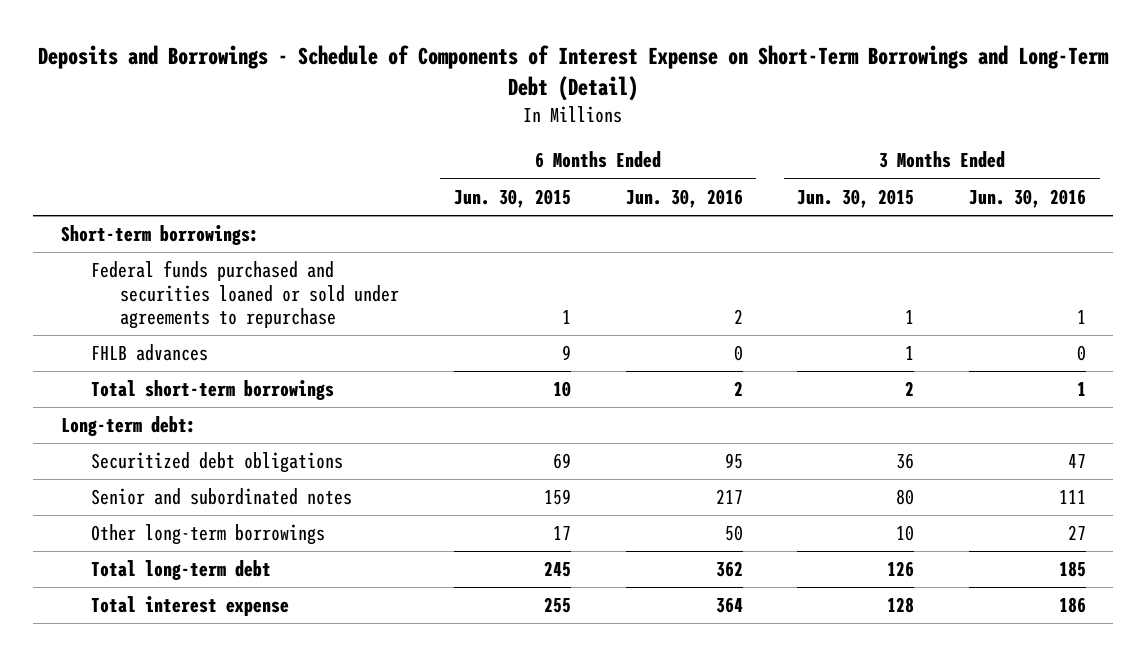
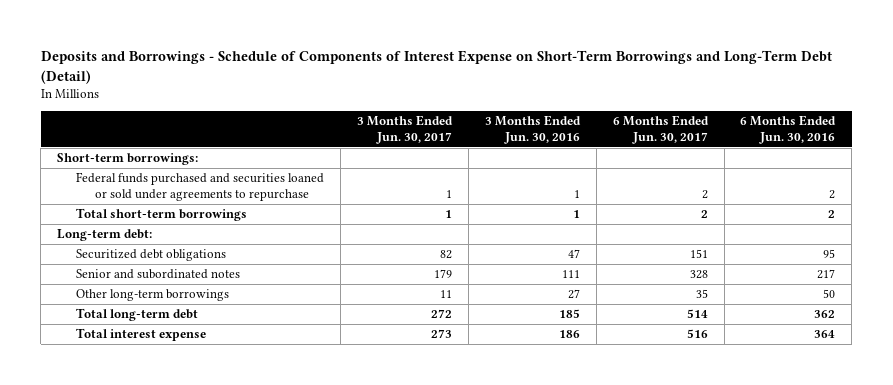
[453,188,571,208] Jun. 30, 2015 -> none
[797,188,915,208] Jun. 30, 2015 -> none
none -> [357,114,454,145] 3 Months Ended Jun. 30, 2017
none -> [612,114,709,145] 6 Months Ended Jun. 30, 2017
[90,344,208,362] FHLB advances -> none

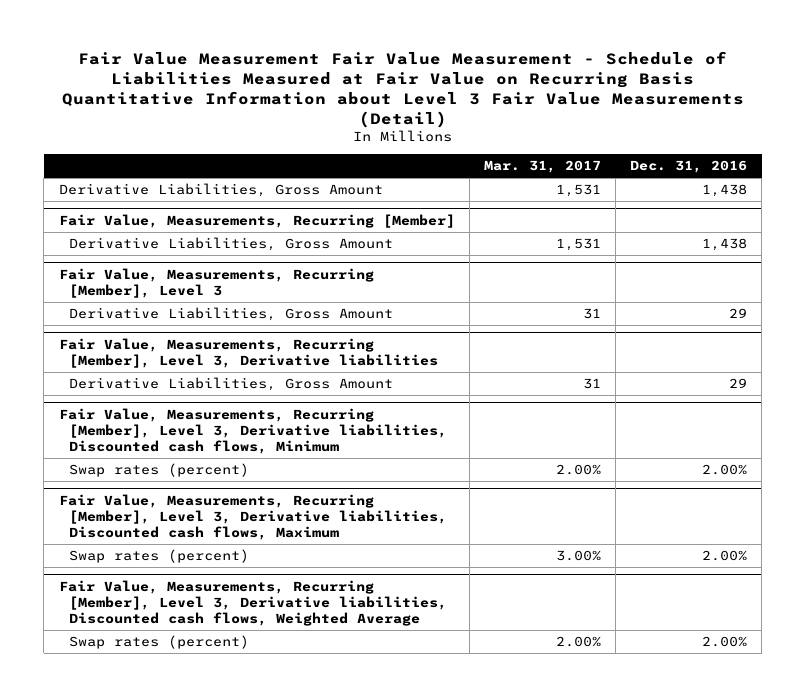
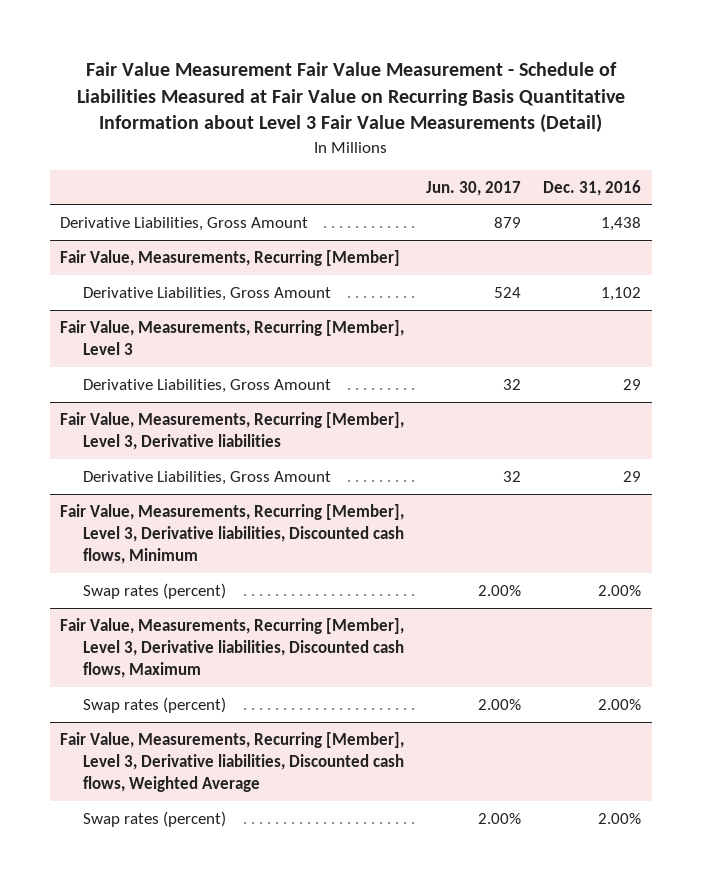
[483,159,601,173] Mar. 31, 2017 -> none
none -> [426,180,522,196] Jun. 30, 2017
[702,238,748,252] 1,438 -> [600,286,641,301] 1,102

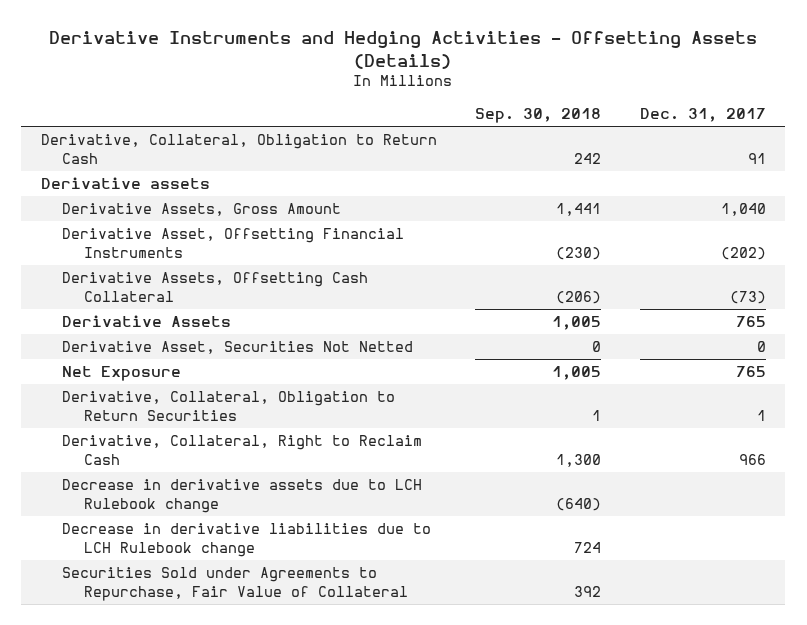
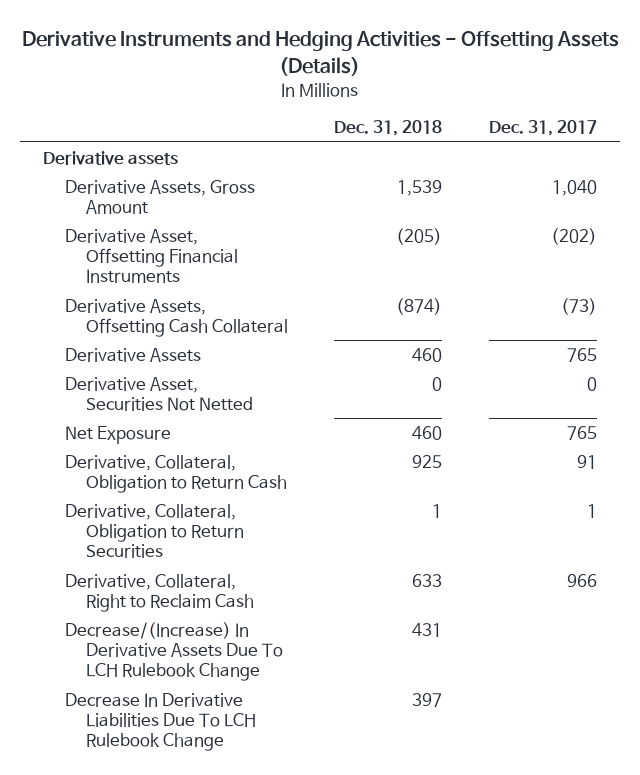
[475,107,602,123] Sep. 30, 2018 -> none
none -> [334,120,443,137] Dec. 31, 2018
[40,134,437,165] Derivative, Collateral, Obligation to Return Cash -> [64,454,287,493] Derivative, Collateral, Obligation to Return Cash
[62,567,408,602] Securities Sold under Agreements to Repurchase, Fair Value of Collateral -> none
[62,479,423,514] Decrease in derivative assets due to LCH Rulebook change -> [64,621,283,682] Decrease/(Increase) In Derivative Assets Due To LCH Rulebook Change
[62,523,432,558] Decrease in derivative liabilities due to LCH Rulebook change -> [64,692,256,752] Decrease In Derivative Liabilities Due To LCH Rulebook Change

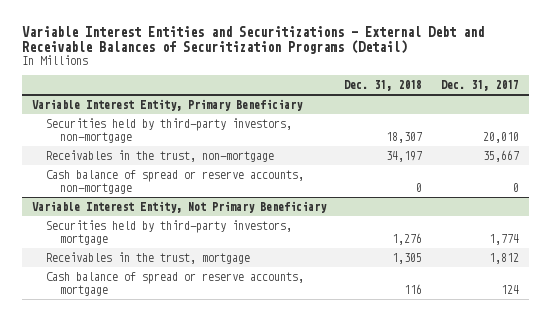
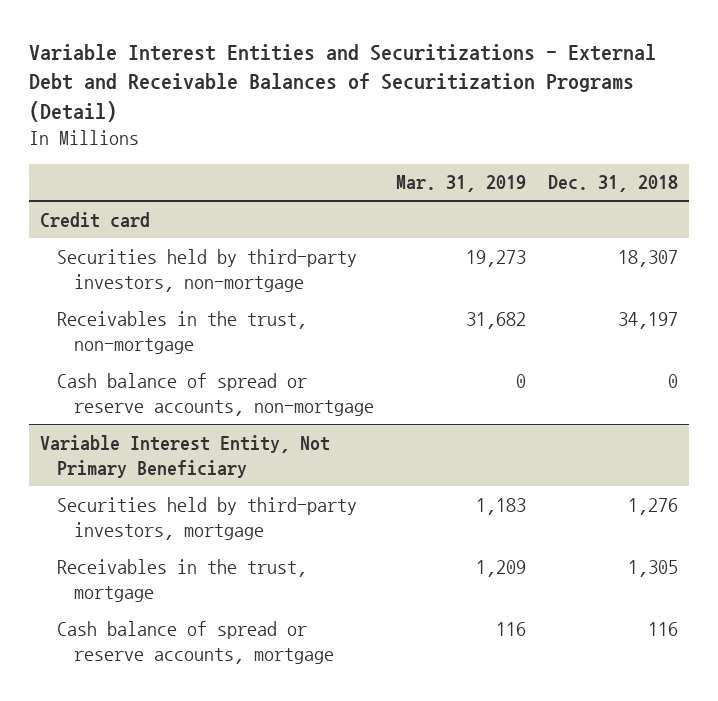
[441,80,520,92] Dec. 31, 2017 -> none
none -> [395,175,526,193] Mar. 31, 2019
[31,99,303,112] Variable Interest Entity, Primary Beneficiary -> [39,211,150,228] Credit card

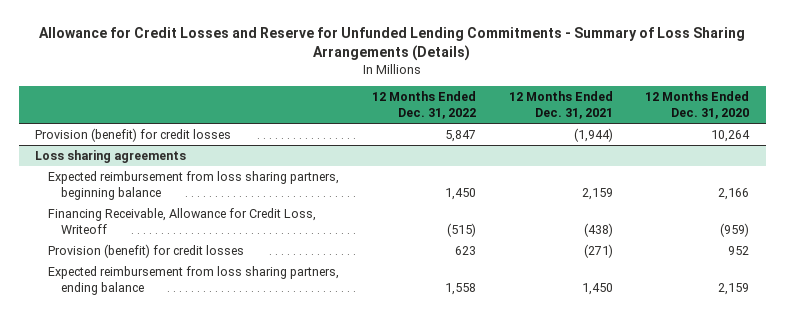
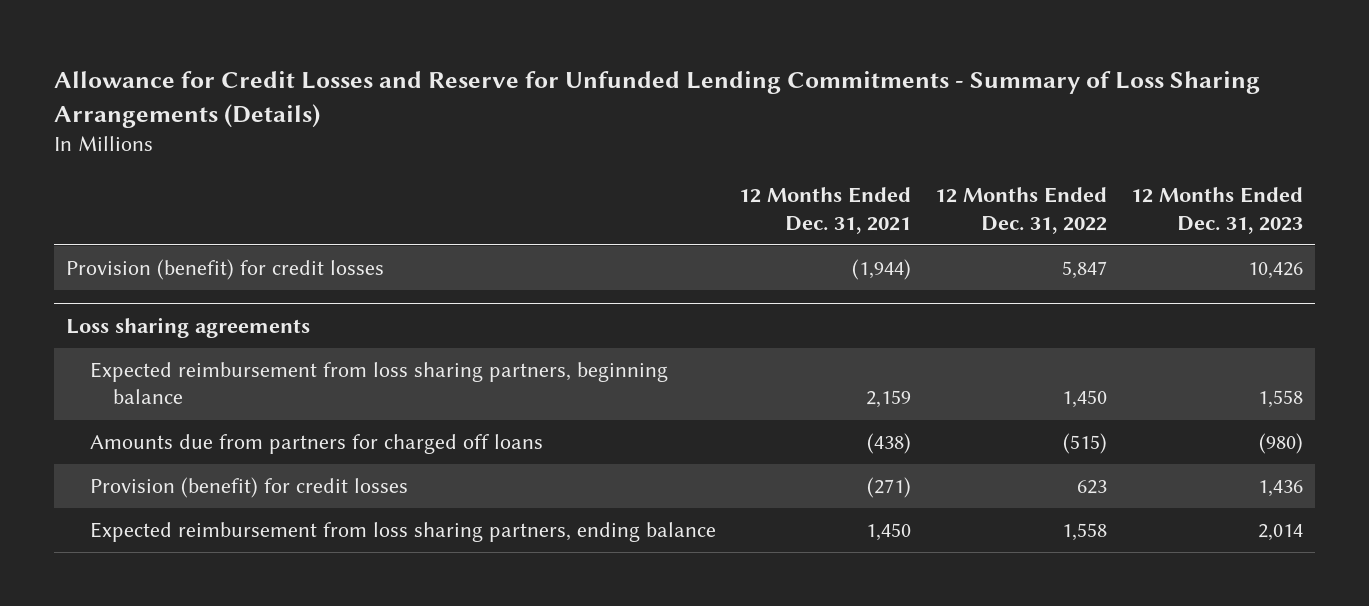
[645,91,750,120] 12 Months Ended Dec. 31, 2020 -> none
none -> [1130,187,1303,234] 12 Months Ended Dec. 31, 2023
[48,207,317,234] Financing Receivable, Allowance for Credit Loss, Writeoff -> [89,434,543,455] Amounts due from partners for charged off loans

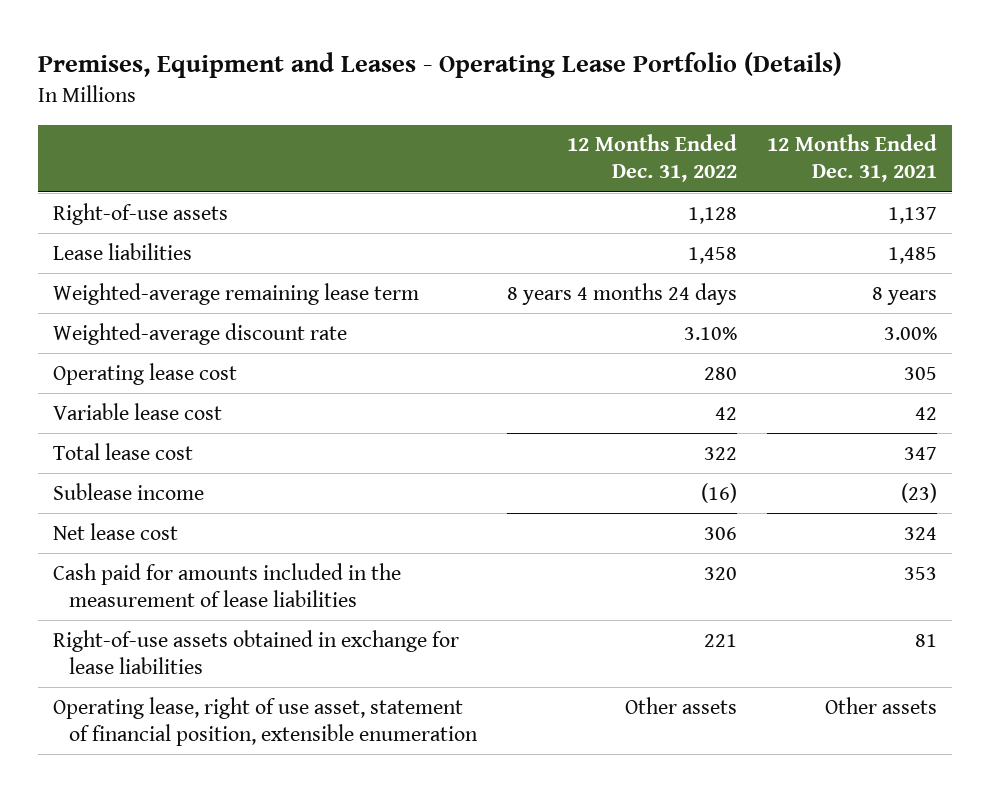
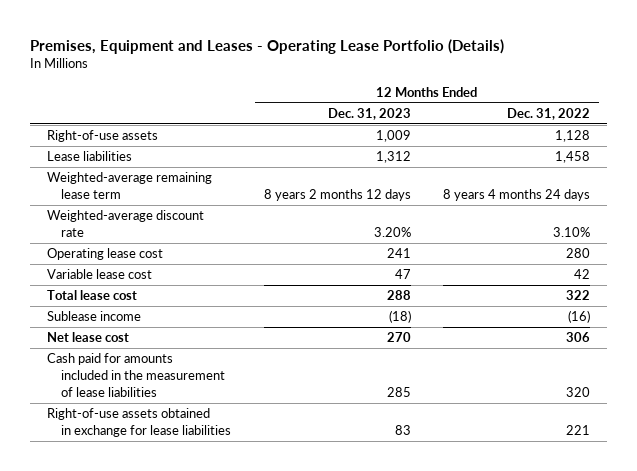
[767,134,938,183] 12 Months Ended Dec. 31, 2021 -> none
none -> [327,107,411,120] Dec. 31, 2023
[52,696,479,746] Operating lease, right of use asset, statement of financial position, extensible enumeration -> none

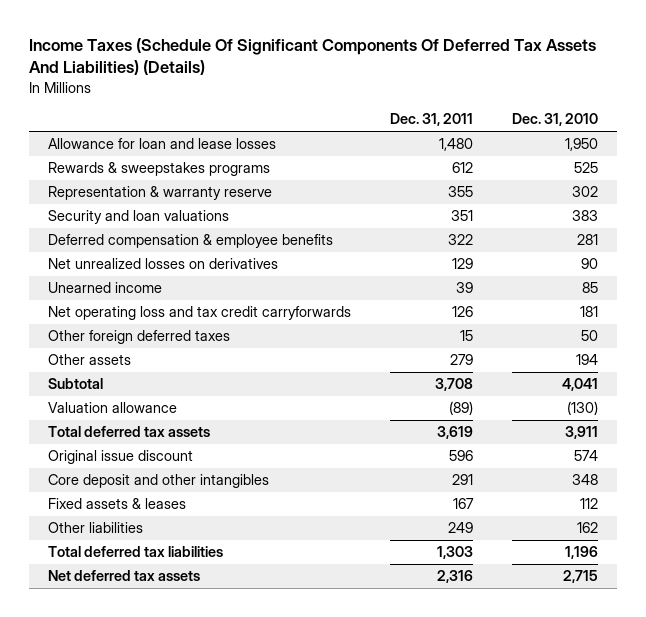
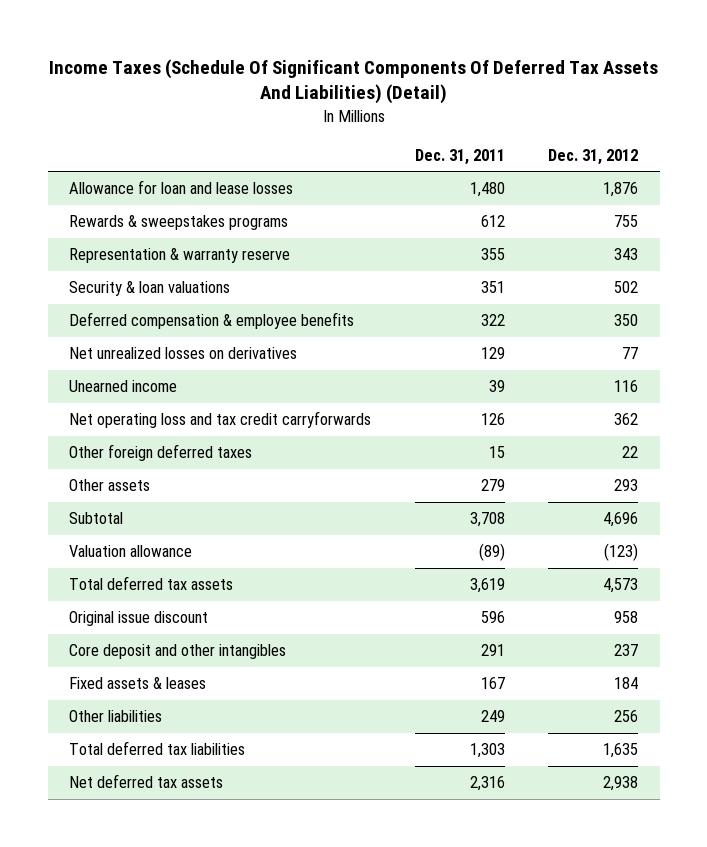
[28,38,596,76] Income Taxes (Schedule Of Significant Components Of Deferred Tax Assets And Liabilities) (Details) -> [48,58,658,105] Income Taxes (Schedule Of Significant Components Of Deferred Tax Assets And Liabilities) (Detail)
[511,113,598,127] Dec. 31, 2010 -> none
none -> [548,149,639,166] Dec. 31, 2012
[48,210,230,225] Security and loan valuations -> [69,281,231,297] Security & loan valuations

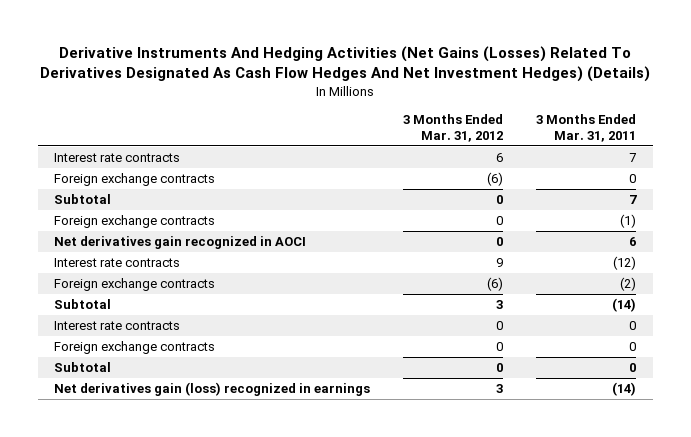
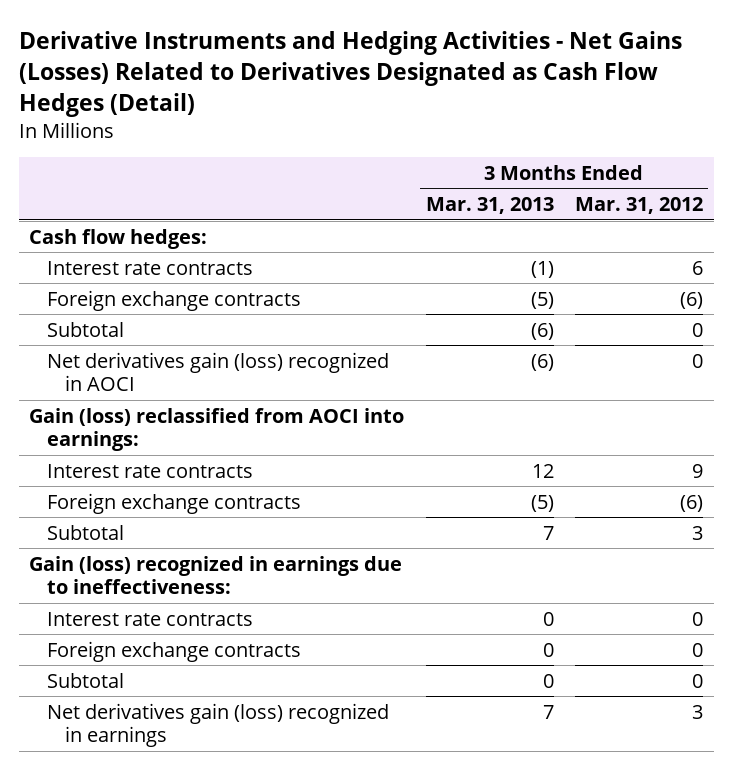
[40,46,651,83] Derivative Instruments And Hedging Activities (Net Gains (Losses) Related To Derivatives Designated As Cash Flow Hedges And Net Investment Hedges) (Details) -> [18,31,682,117] Derivative Instruments and Hedging Activities - Net Gains (Losses) Related to Derivatives Designated as Cash Flow Hedges (Detail)
[536,113,637,142] 3 Months Ended Mar. 31, 2011 -> none
none -> [425,197,554,215] Mar. 31, 2013
none -> [29,228,208,249] Cash flow hedges:
[54,215,216,229] Foreign exchange contracts -> none
[54,236,307,250] Net derivatives gain recognized in AOCI -> [47,351,390,392] Net derivatives gain (loss) recognized in AOCI
none -> [29,407,405,452] Gain (loss) reclassified from AOCI into earnings:
none -> [29,555,403,595] Gain (loss) recognized in earnings due to ineffectiveness:

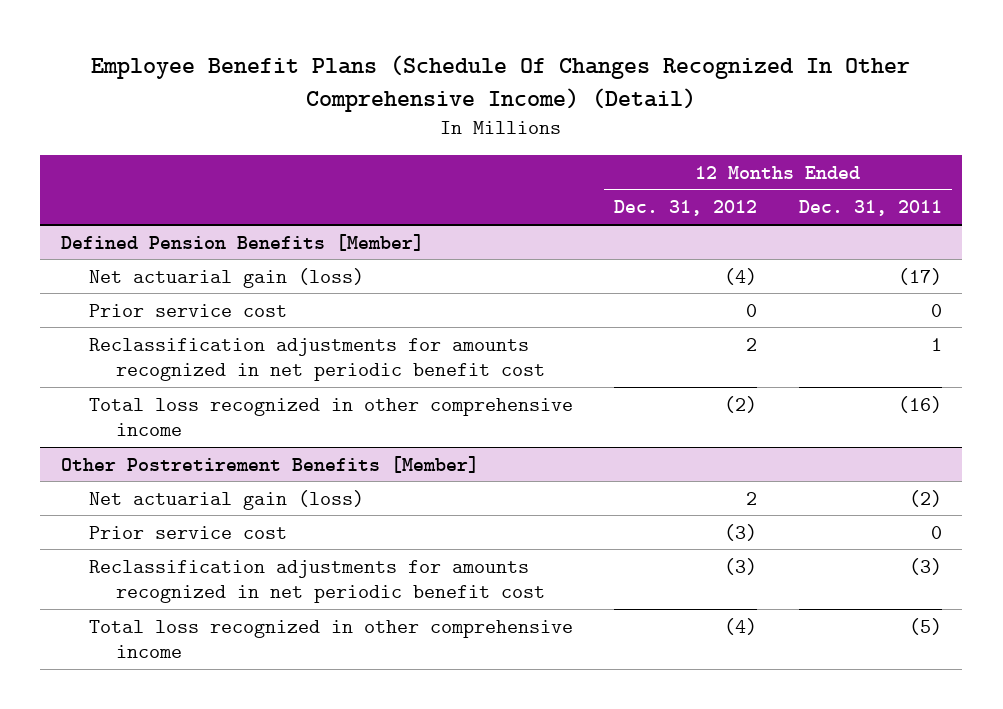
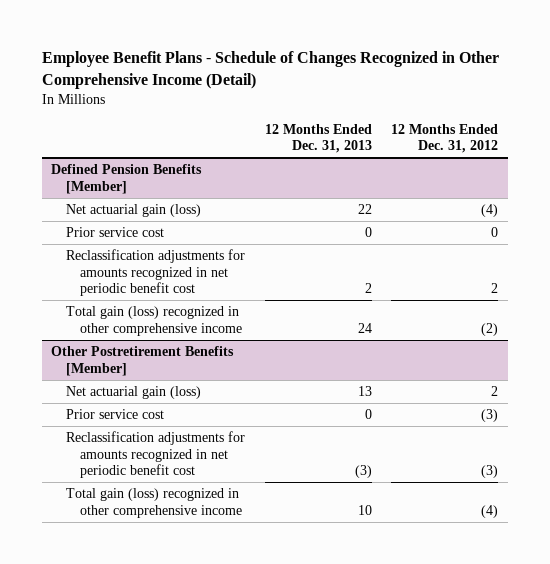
[91,54,911,112] Employee Benefit Plans (Schedule Of Changes Recognized In Other Comprehensive Income) (Detail) -> [41,51,499,89] Employee Benefit Plans - Schedule of Changes Recognized in Other Comprehensive Income (Detail)
[798,200,942,217] Dec. 31, 2011 -> none
none -> [264,123,372,154] 12 Months Ended Dec. 31, 2013
[88,397,573,437] Total loss recognized in other comprehensive income -> [65,306,243,336] Total gain (loss) recognized in other comprehensive income
[88,619,573,659] Total loss recognized in other comprehensive income -> [65,488,243,518] Total gain (loss) recognized in other comprehensive income

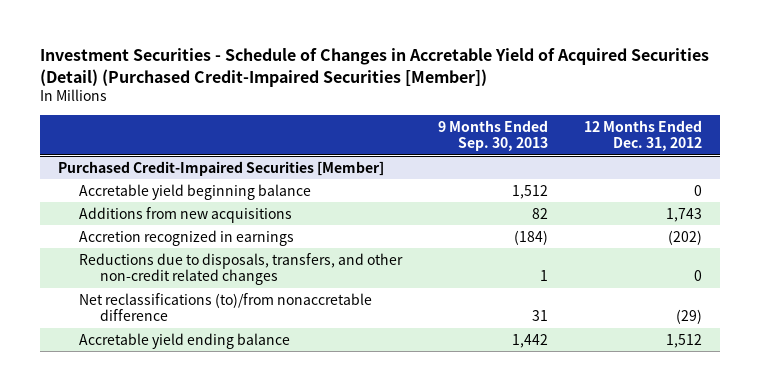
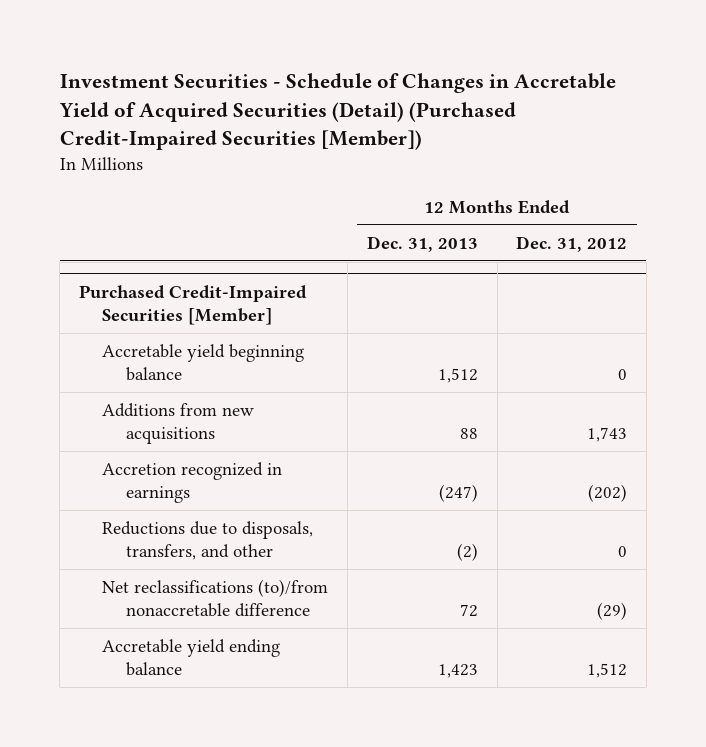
[438,119,549,152] 9 Months Ended Sep. 30, 2013 -> none
none -> [366,235,478,252] Dec. 31, 2013
[79,252,404,286] Reductions due to disposals, transfers, and other non-credit related changes -> [102,521,314,561] Reductions due to disposals, transfers, and other

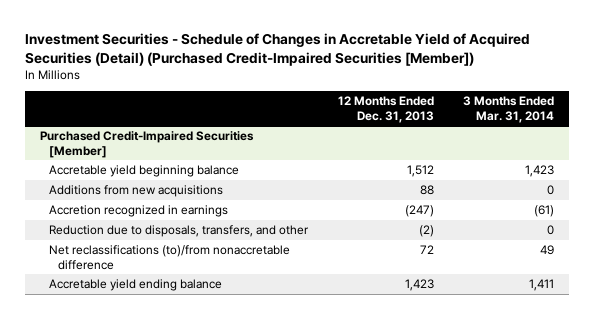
[516,235,628,252] Dec. 31, 2012 -> none
none -> [463,96,555,123] 3 Months Ended Mar. 31, 2014
[102,521,314,561] Reductions due to disposals, transfers, and other -> [49,225,310,238] Reduction due to disposals, transfers, and other

